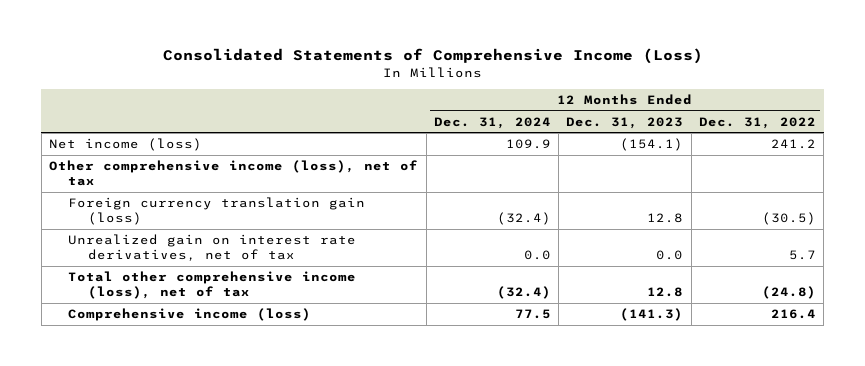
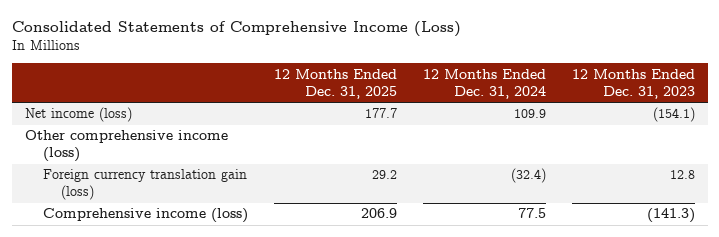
[698,116,816,129] Dec. 31, 2022 -> none
none -> [273,68,397,99] 12 Months Ended Dec. 31, 2025
[49,160,419,187] Other comprehensive income (loss), net of tax -> [24,130,228,163] Other comprehensive income (loss)
[68,234,357,262] Unrealized gain on interest rate derivatives, net of tax -> none
[68,271,357,300] Total other comprehensive income (loss), net of tax -> none

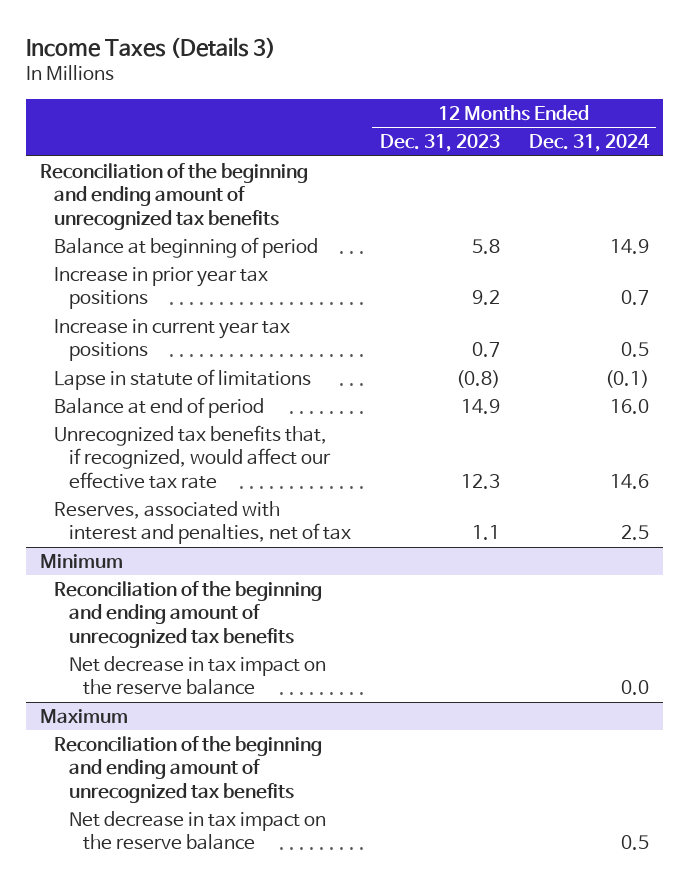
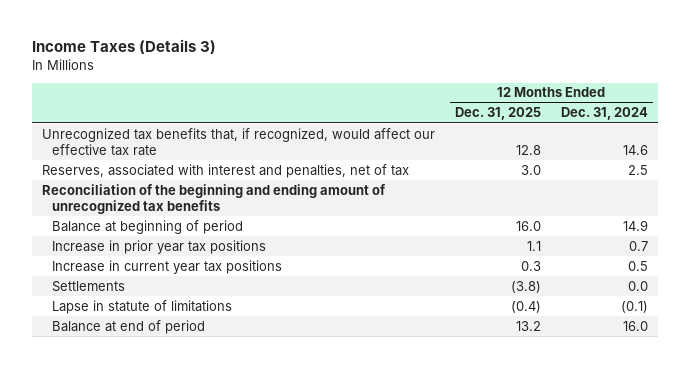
[379,134,500,153] Dec. 31, 2023 -> none
none -> [454,107,541,121] Dec. 31, 2025
[54,424,331,489] Unrecognized tax benefits that, if recognized, would affect our effective tax rate -> [42,127,436,156] Unrecognized tax benefits that, if recognized, would affect our effective tax rate
[54,500,351,545] Reserves, associated with interest and penalties, net of tax -> [42,163,410,178] Reserves, associated with interest and penalties, net of tax
none -> [52,280,126,292] Settlements
[40,553,124,568] Minimum -> none
[54,580,323,648] Reconciliation of the beginning and ending amount of unrecognized tax benefits -> none
[68,655,326,696] Net decrease in tax impact on the reserve balance -> none
[40,708,129,723] Maximum -> none
[54,735,323,803] Reconciliation of the beginning and ending amount of unrecognized tax benefits -> none
[68,810,326,851] Net decrease in tax impact on the reserve balance -> none

